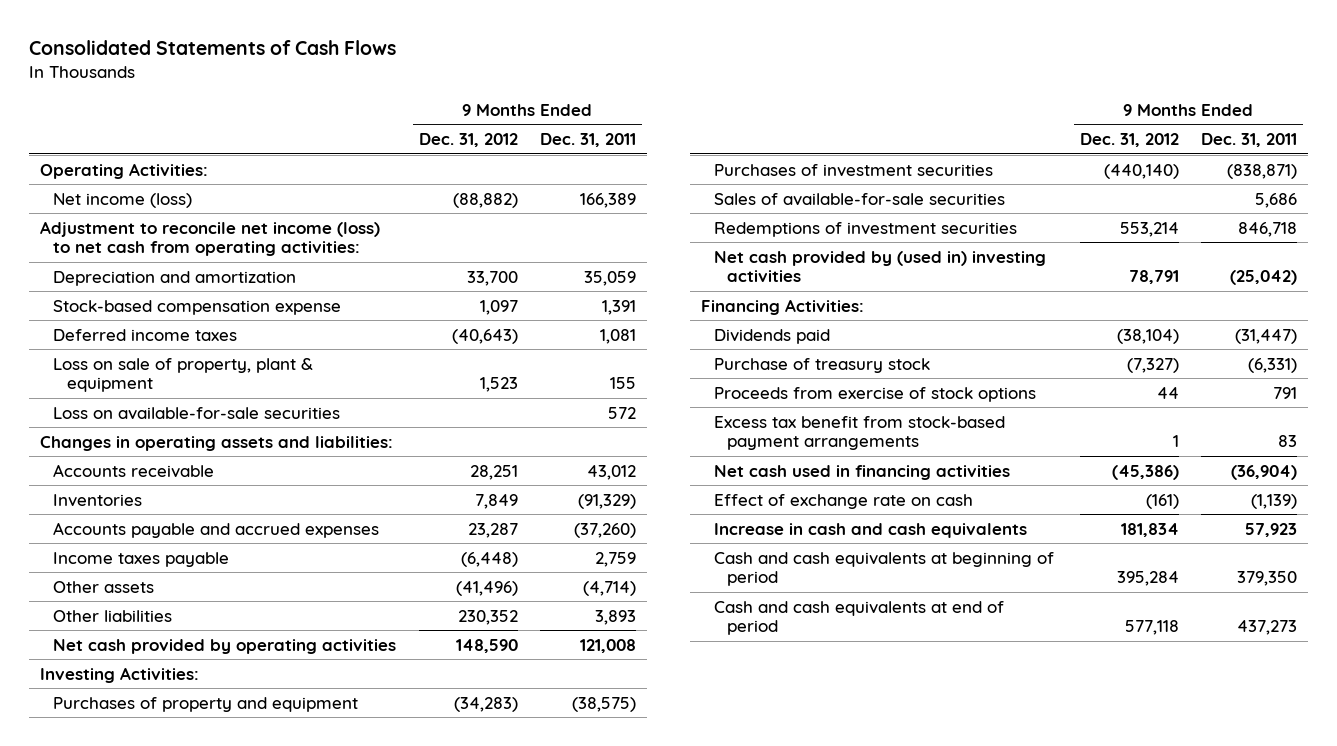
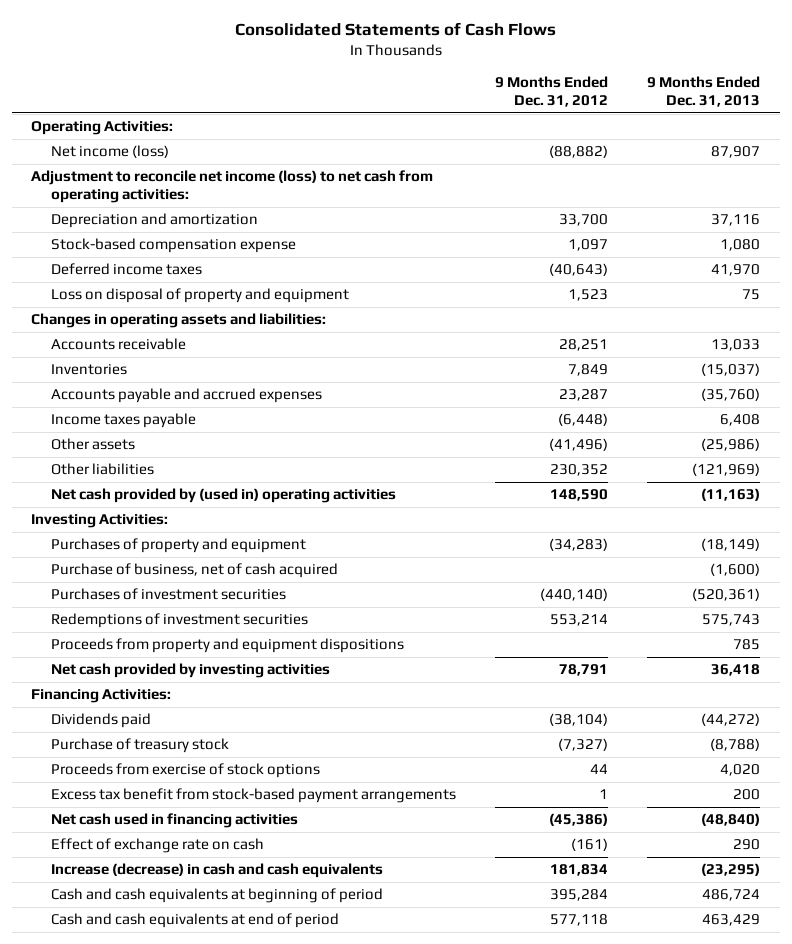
[540,133,637,148] Dec. 31, 2011 -> none
none -> [647,76,761,108] 9 Months Ended Dec. 31, 2013
[53,406,341,420] Loss on available-for-sale securities -> none
[53,357,314,393] Loss on sale of property, plant & equipment -> [50,288,349,304] Loss on disposal of property and equipment
[53,638,397,654] Net cash provided by operating activities -> [50,488,396,504] Net cash provided by (used in) operating activities
none -> [50,563,338,579] Purchase of business, net of cash acquired
[714,192,1006,206] Sales of available-for-sale securities -> none
none -> [50,638,404,654] Proceeds from property and equipment dispositions
[714,250,1047,283] Net cash provided by (used in) investing activities -> [50,663,330,679] Net cash provided by investing activities
[714,522,1028,538] Increase in cash and cash equivalents -> [50,863,383,879] Increase (decrease) in cash and cash equivalents

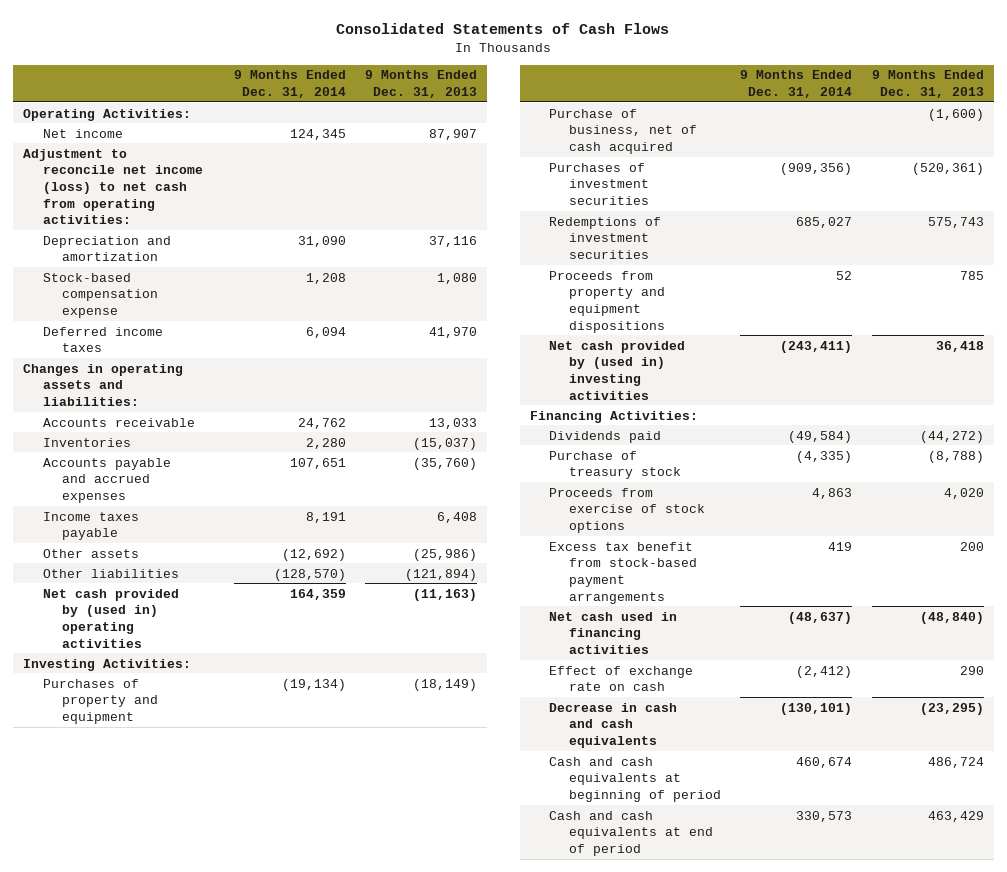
[494,76,608,108] 9 Months Ended Dec. 31, 2012 -> none
none -> [233,70,346,99] 9 Months Ended Dec. 31, 2014
[50,145,169,159] Net income (loss) -> [42,128,123,138] Net income
[50,288,349,304] Loss on disposal of property and equipment -> none
[692,463,761,477] (121,969) -> [405,568,478,581] (121,894)
[50,663,330,679] Net cash provided by investing activities -> [549,340,686,400] Net cash provided by (used in) investing activities
[50,863,383,879] Increase (decrease) in cash and cash equivalents -> [549,702,678,748] Decrease in cash and cash equivalents

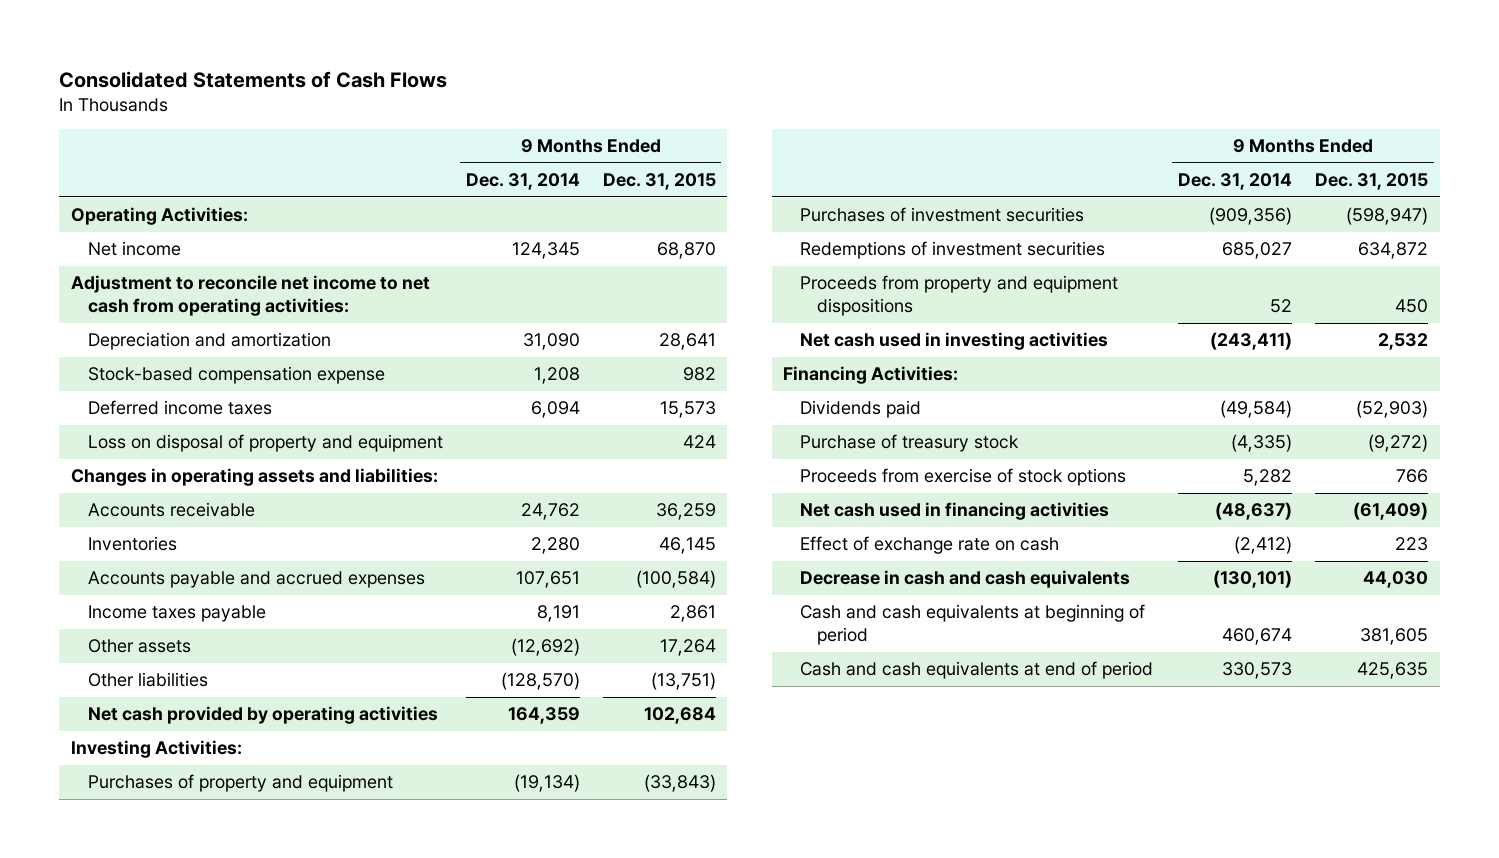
[365,70,478,99] 9 Months Ended Dec. 31, 2013 -> none
none -> [602,172,716,190] Dec. 31, 2015
[23,148,203,225] Adjustment to reconcile net income (loss) to net cash from operating activities: -> [70,275,430,316] Adjustment to reconcile net income to net cash from operating activities:
none -> [87,434,443,453] Loss on disposal of property and equipment
[42,588,179,648] Net cash provided by (used in) operating activities -> [87,706,438,725] Net cash provided by operating activities
[549,108,697,154] Purchase of business, net of cash acquired -> none
[549,340,686,400] Net cash provided by (used in) investing activities -> [800,332,1109,351] Net cash used in investing activities
[549,541,697,604] Excess tax benefit from stock-based payment arrangements -> none
[812,487,853,499] 4,863 -> [1243,469,1293,487] 5,282

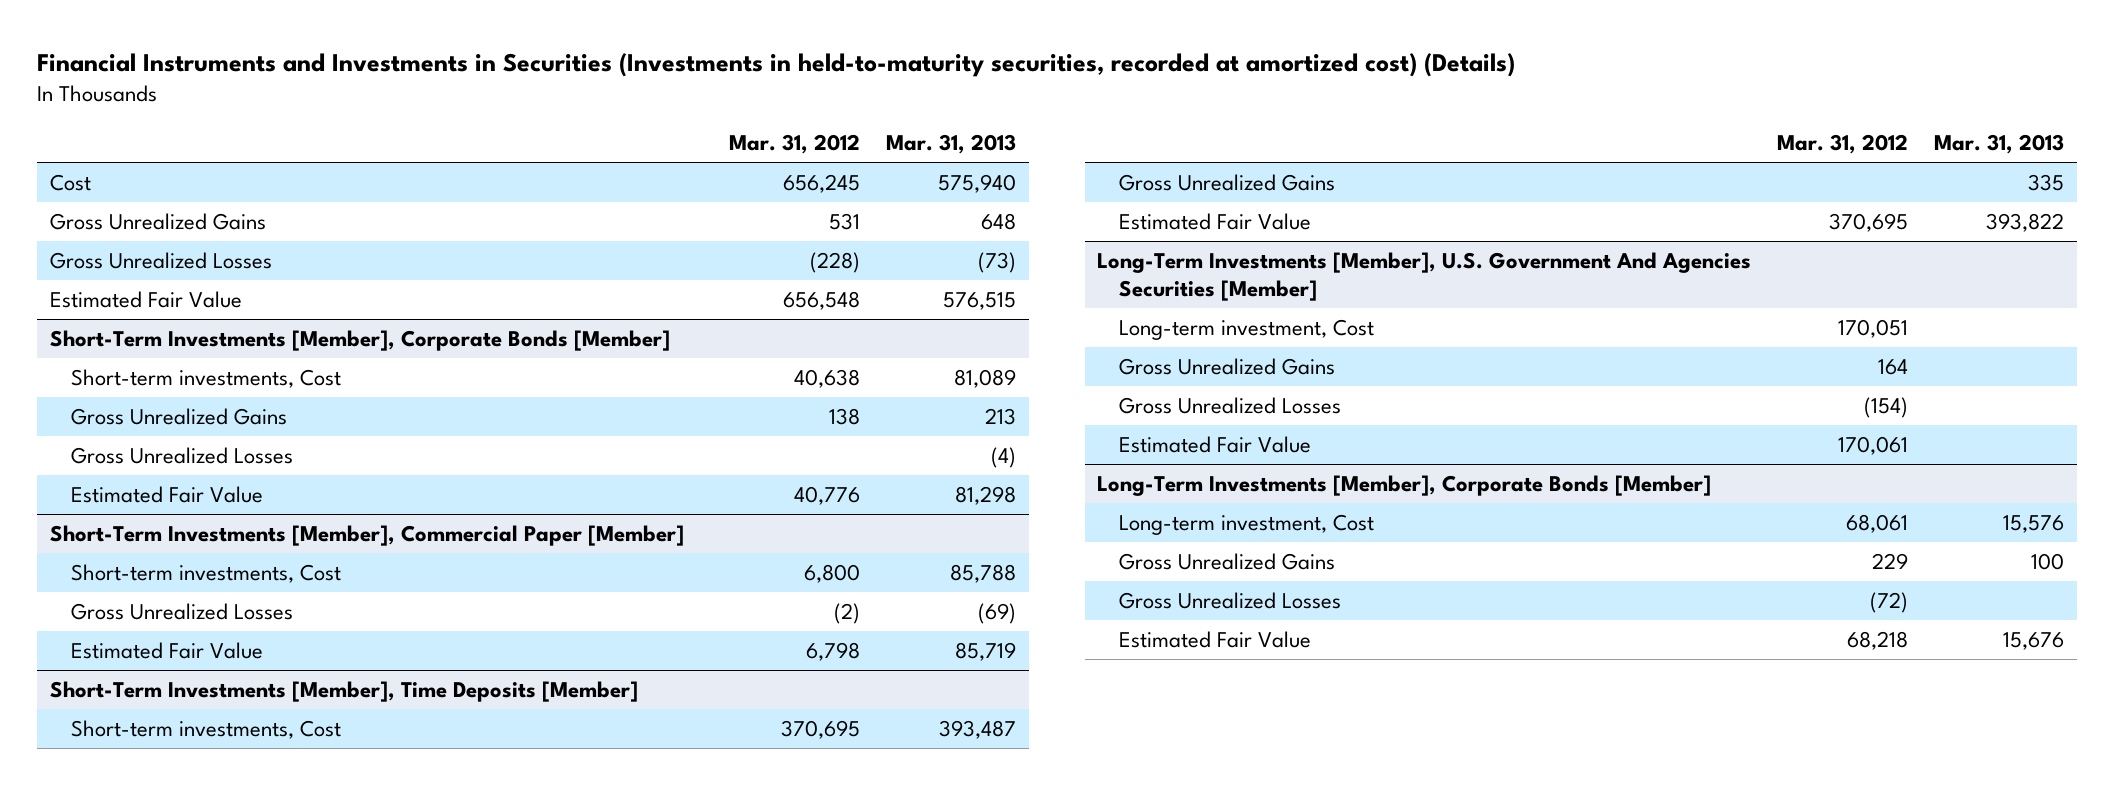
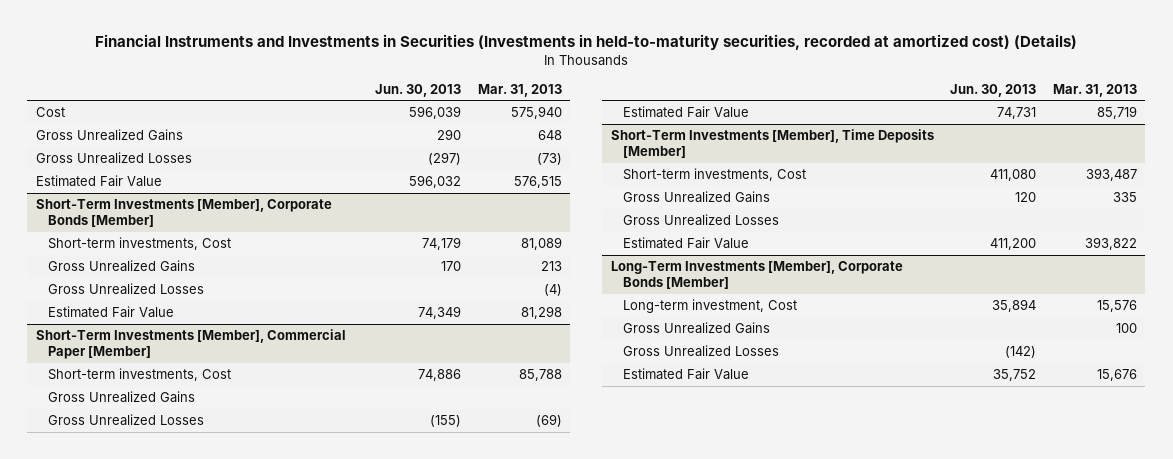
[729,134,861,155] Mar. 31, 2012 -> none
none -> [375,83,462,97] Jun. 30, 2013
none -> [48,390,196,403] Gross Unrealized Gains
[1097,251,1752,302] Long-Term Investments [Member], U.S. Government And Agencies Securities [Member] -> none
[1118,318,1374,340] Long-term investment, Cost -> none
[1118,357,1335,375] Gross Unrealized Gains -> none
[1118,435,1311,453] Estimated Fair Value -> none
[1118,212,1311,230] Estimated Fair Value -> [623,236,750,249] Estimated Fair Value

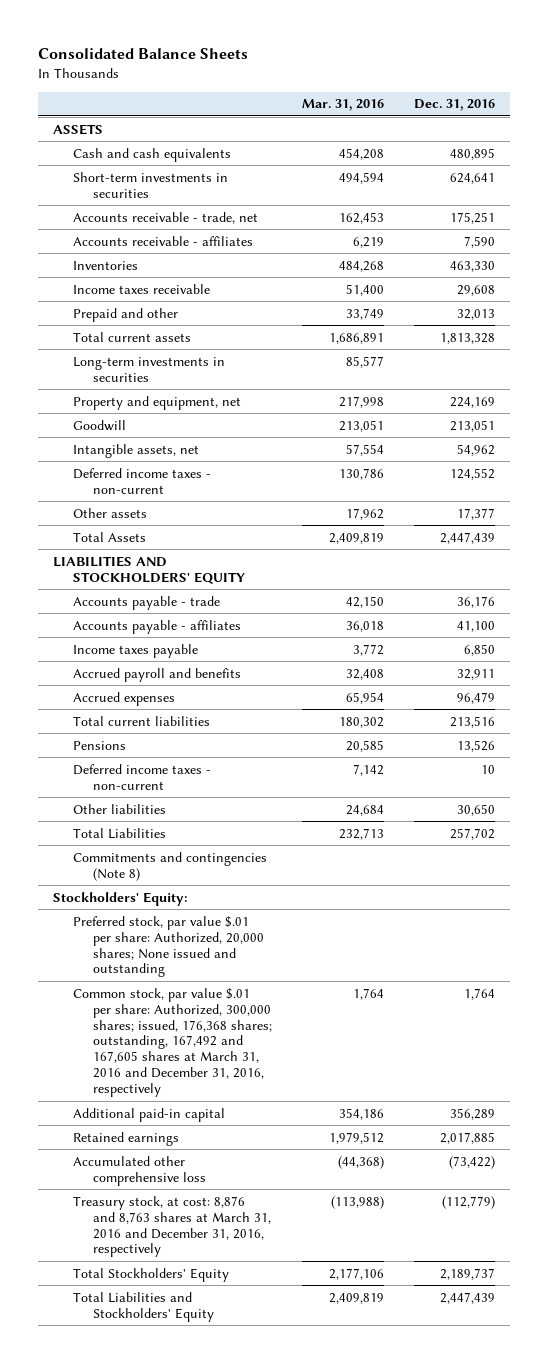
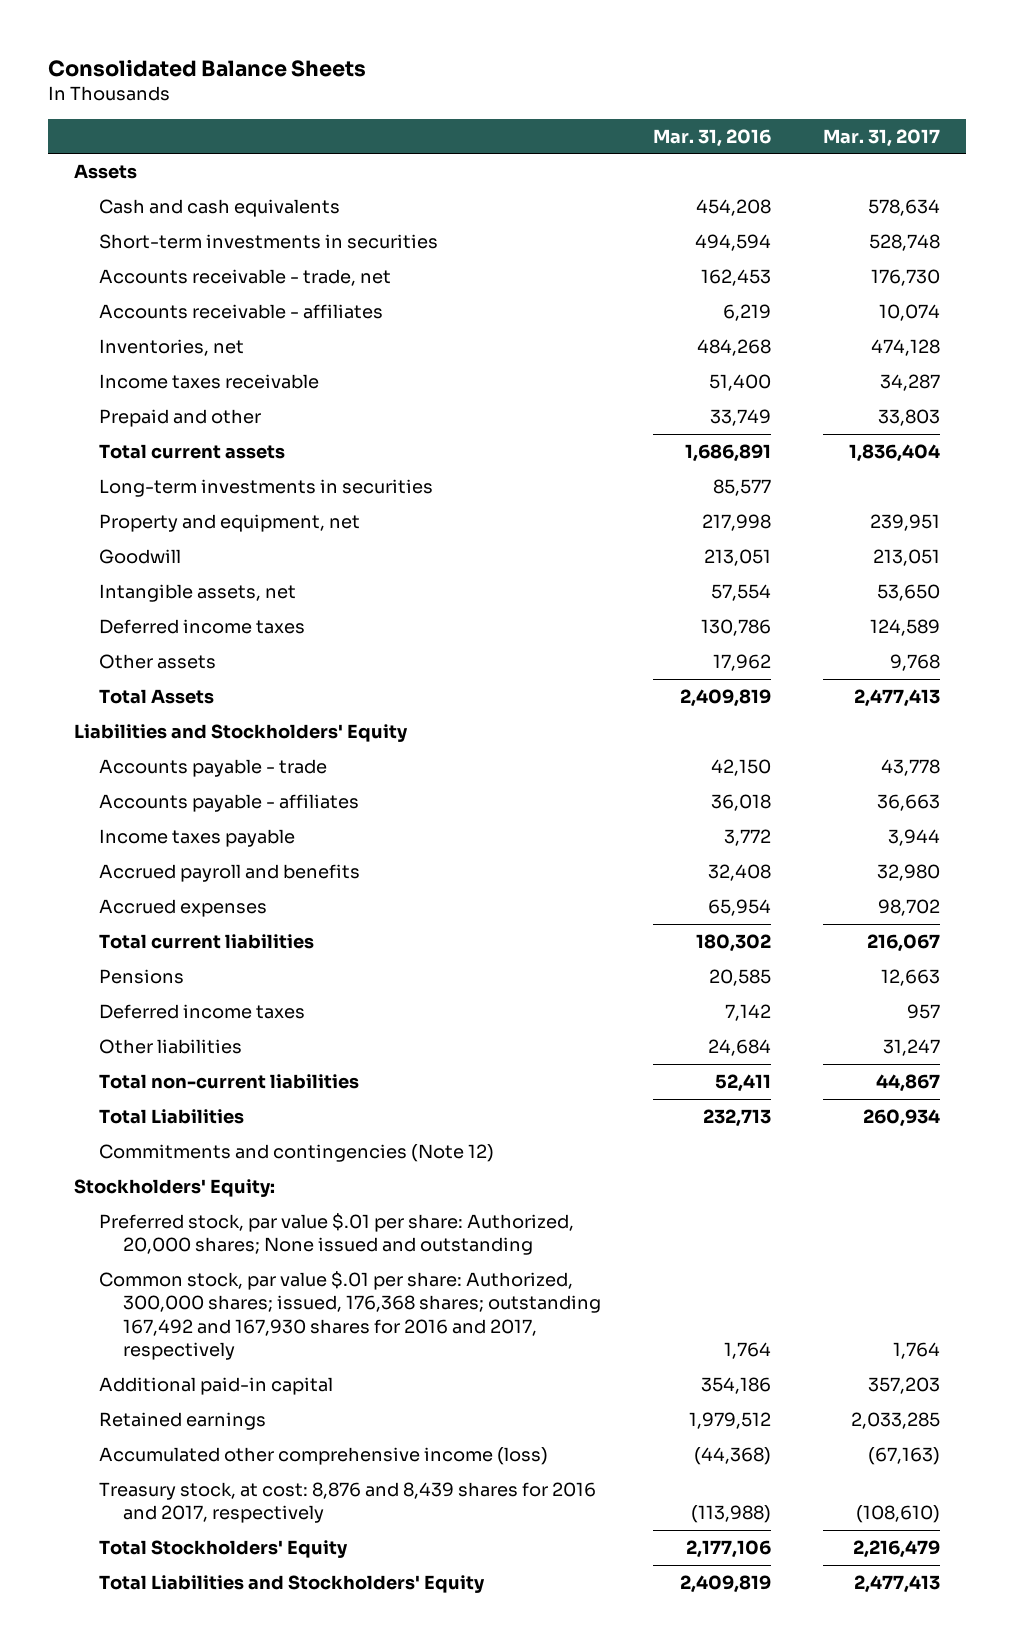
[413,99,495,112] Dec. 31, 2016 -> none
none -> [823,128,941,147] Mar. 31, 2017
[52,123,103,135] ASSETS -> [73,163,137,179] Assets
[72,260,138,270] Inventories -> [98,338,244,356] Inventories, net
[72,467,211,494] Deferred income taxes - non-current -> [98,618,305,634] Deferred income taxes
[52,555,245,584] LIABILITIES AND STOCKHOLDERS' EQUITY -> [73,723,408,742] Liabilities and Stockholders' Equity
[72,763,211,790] Deferred income taxes - non-current -> [98,1003,305,1019] Deferred income taxes
none -> [98,1073,359,1089] Total non-current liabilities
[72,851,267,881] Commitments and contingencies (Note 8) -> [98,1143,494,1162] Commitments and contingencies (Note 12)
[72,987,272,1098] Common stock, par value $.01 per share: Authorized, 300,000 shares; issued, 176,368 shares; outstanding, 167,492 and 167,605 shares at March 31, 2016 and December 31, 2016, respectively -> [98,1270,602,1361] Common stock, par value $.01 per share: Authorized, 300,000 shares; issued, 176,368 shares; outstanding 167,492 and 167,930 shares for 2016 and 2017, respectively
[72,1155,206,1186] Accumulated other comprehensive loss -> [98,1446,548,1465] Accumulated other comprehensive income (loss)
[72,1195,271,1258] Treasury stock, at cost: 8,876 and 8,763 shares at March 31, 2016 and December 31, 2016, respectively -> [98,1481,596,1524] Treasury stock, at cost: 8,876 and 8,439 shares for 2016 and 2017, respectively

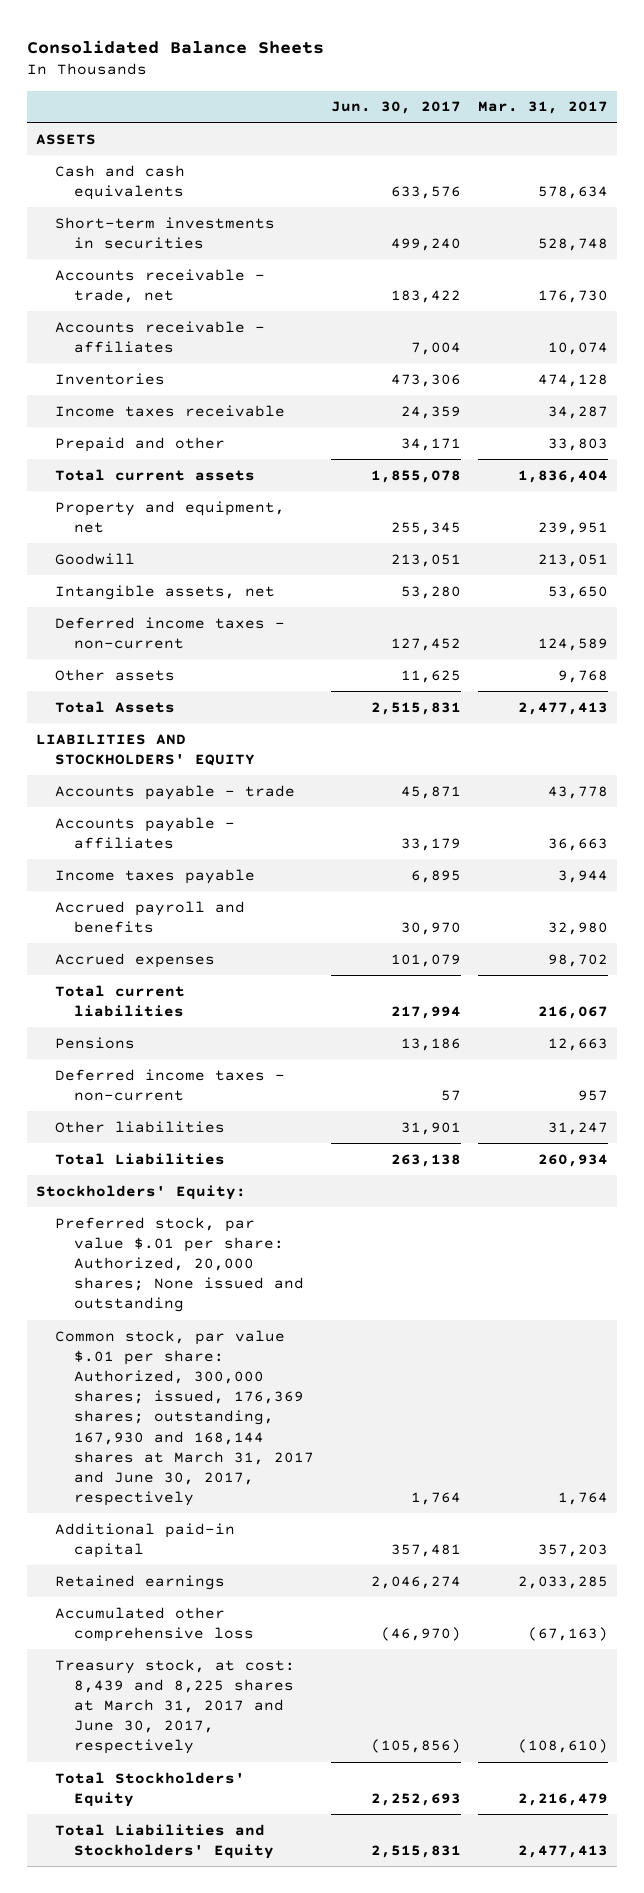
[653,128,772,147] Mar. 31, 2016 -> none
none -> [331,101,462,115] Jun. 30, 2017
[73,163,137,179] Assets -> [35,133,96,145] ASSETS
[98,338,244,356] Inventories, net -> [55,372,166,385] Inventories
[98,478,433,497] Long-term investments in securities -> none
[98,618,305,634] Deferred income taxes -> [55,616,286,649] Deferred income taxes - non-current
[73,723,408,742] Liabilities and Stockholders' Equity -> [35,733,256,766] LIABILITIES AND STOCKHOLDERS' EQUITY
[98,1003,305,1019] Deferred income taxes -> [55,1068,286,1101] Deferred income taxes - non-current
[98,1073,359,1089] Total non-current liabilities -> none
[98,1143,494,1162] Commitments and contingencies (Note 12) -> none
[98,1270,602,1361] Common stock, par value $.01 per share: Authorized, 300,000 shares; issued, 176,368 shares; outstanding 167,492 and 167,930 shares for 2016 and 2017, respectively -> [55,1329,315,1507] Common stock, par value $.01 per share: Authorized, 300,000 shares; issued, 176,369 shares; outstanding, 167,930 and 168,144 shares at March 31, 2017 and June 30, 2017, respectively
[98,1446,548,1465] Accumulated other comprehensive income (loss) -> [55,1606,255,1642] Accumulated other comprehensive loss
[98,1481,596,1524] Treasury stock, at cost: 8,876 and 8,439 shares for 2016 and 2017, respectively -> [55,1658,296,1755] Treasury stock, at cost: 8,439 and 8,225 shares at March 31, 2017 and June 30, 2017, respectively

